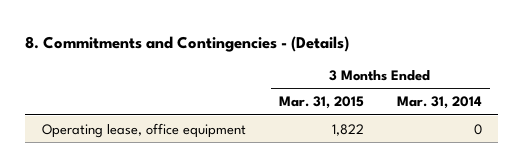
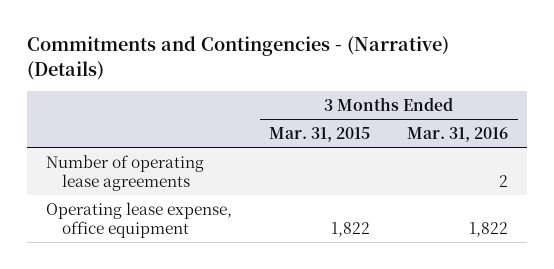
[25,35,350,52] 8. Commitments and Contingencies - (Details) -> [27,36,450,80] Commitments and Contingencies - (Narrative) (Details)
[396,96,482,110] Mar. 31, 2014 -> none
none -> [407,127,509,143] Mar. 31, 2016
none -> [45,154,204,191] Number of operating lease agreements
[41,122,246,138] Operating lease, office equipment -> [45,201,232,238] Operating lease expense, office equipment

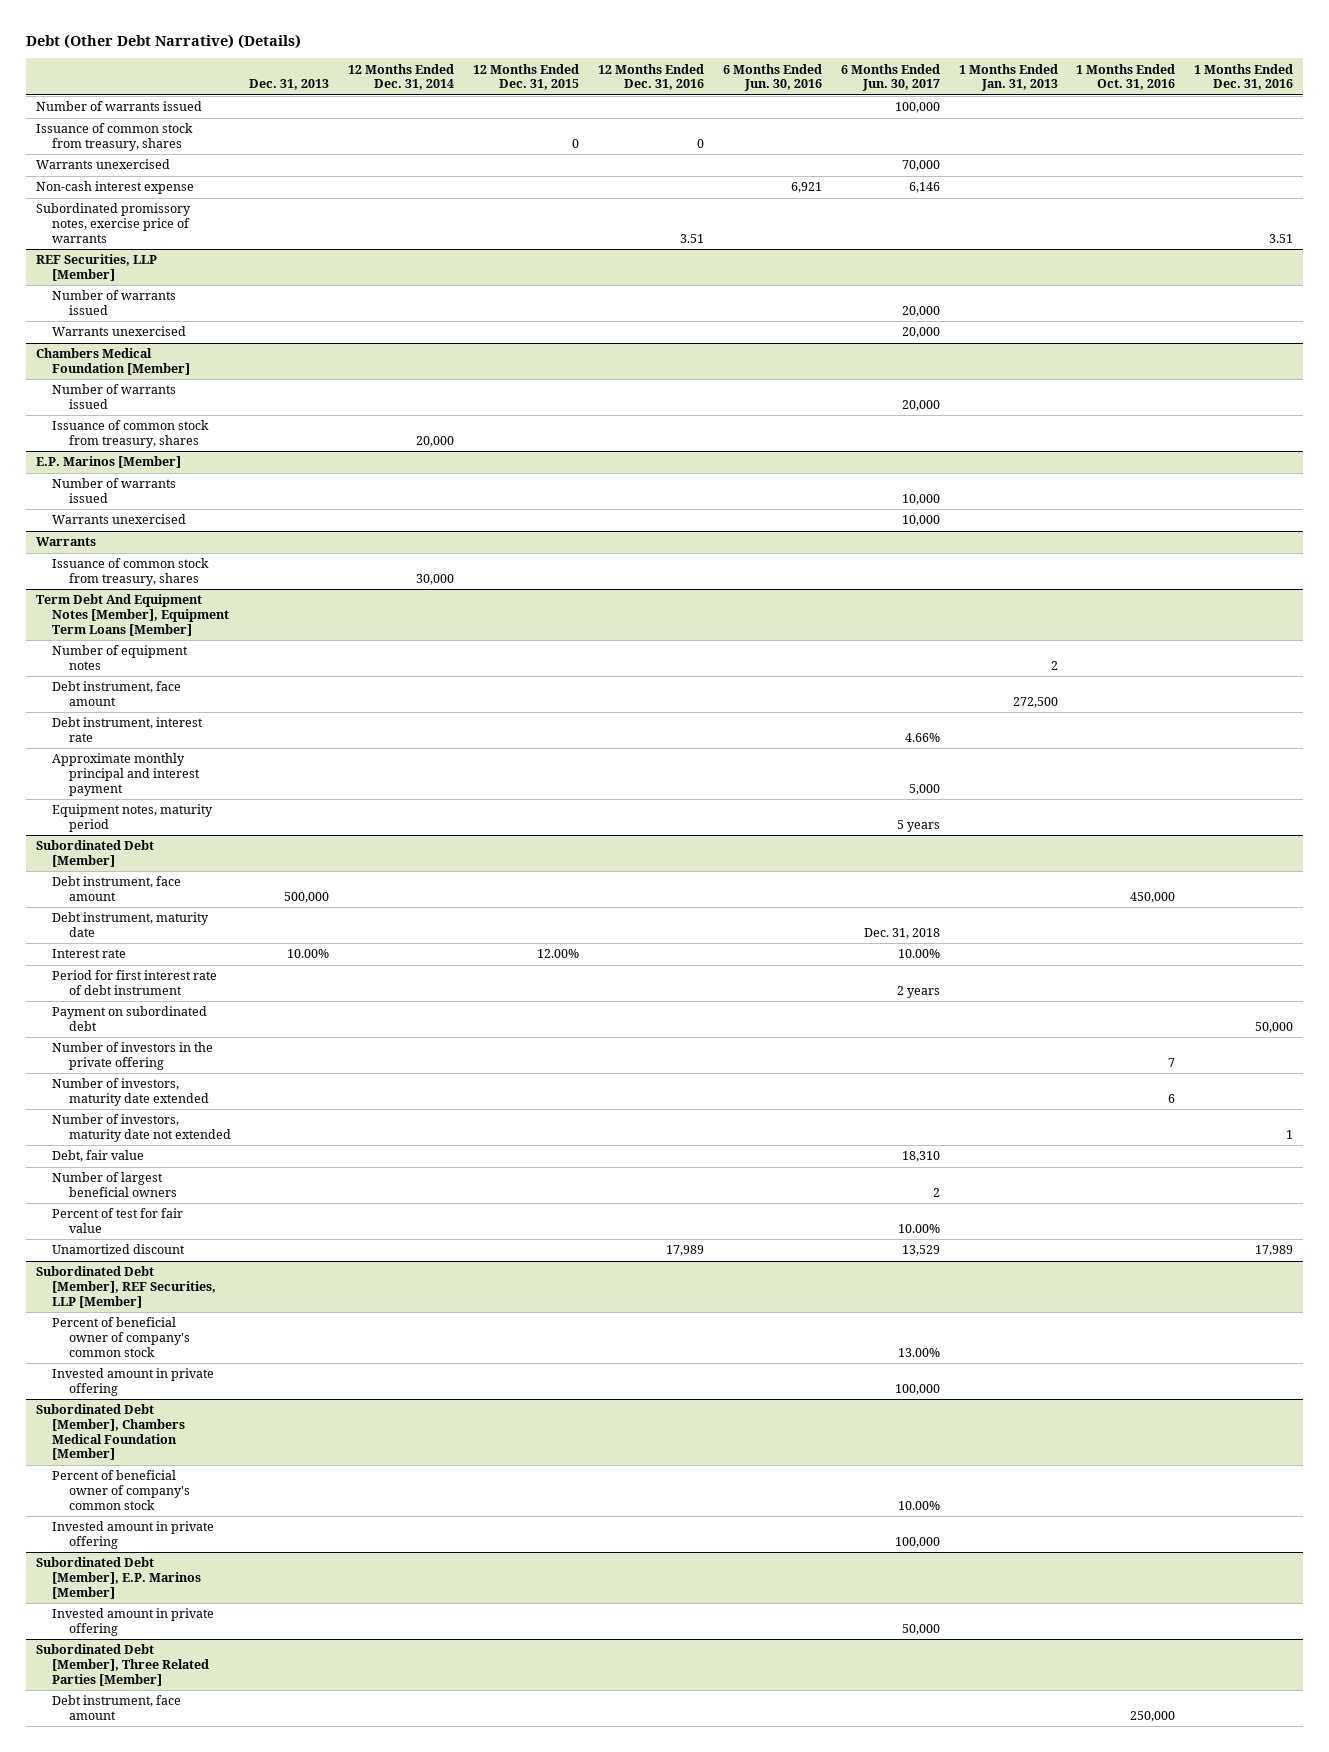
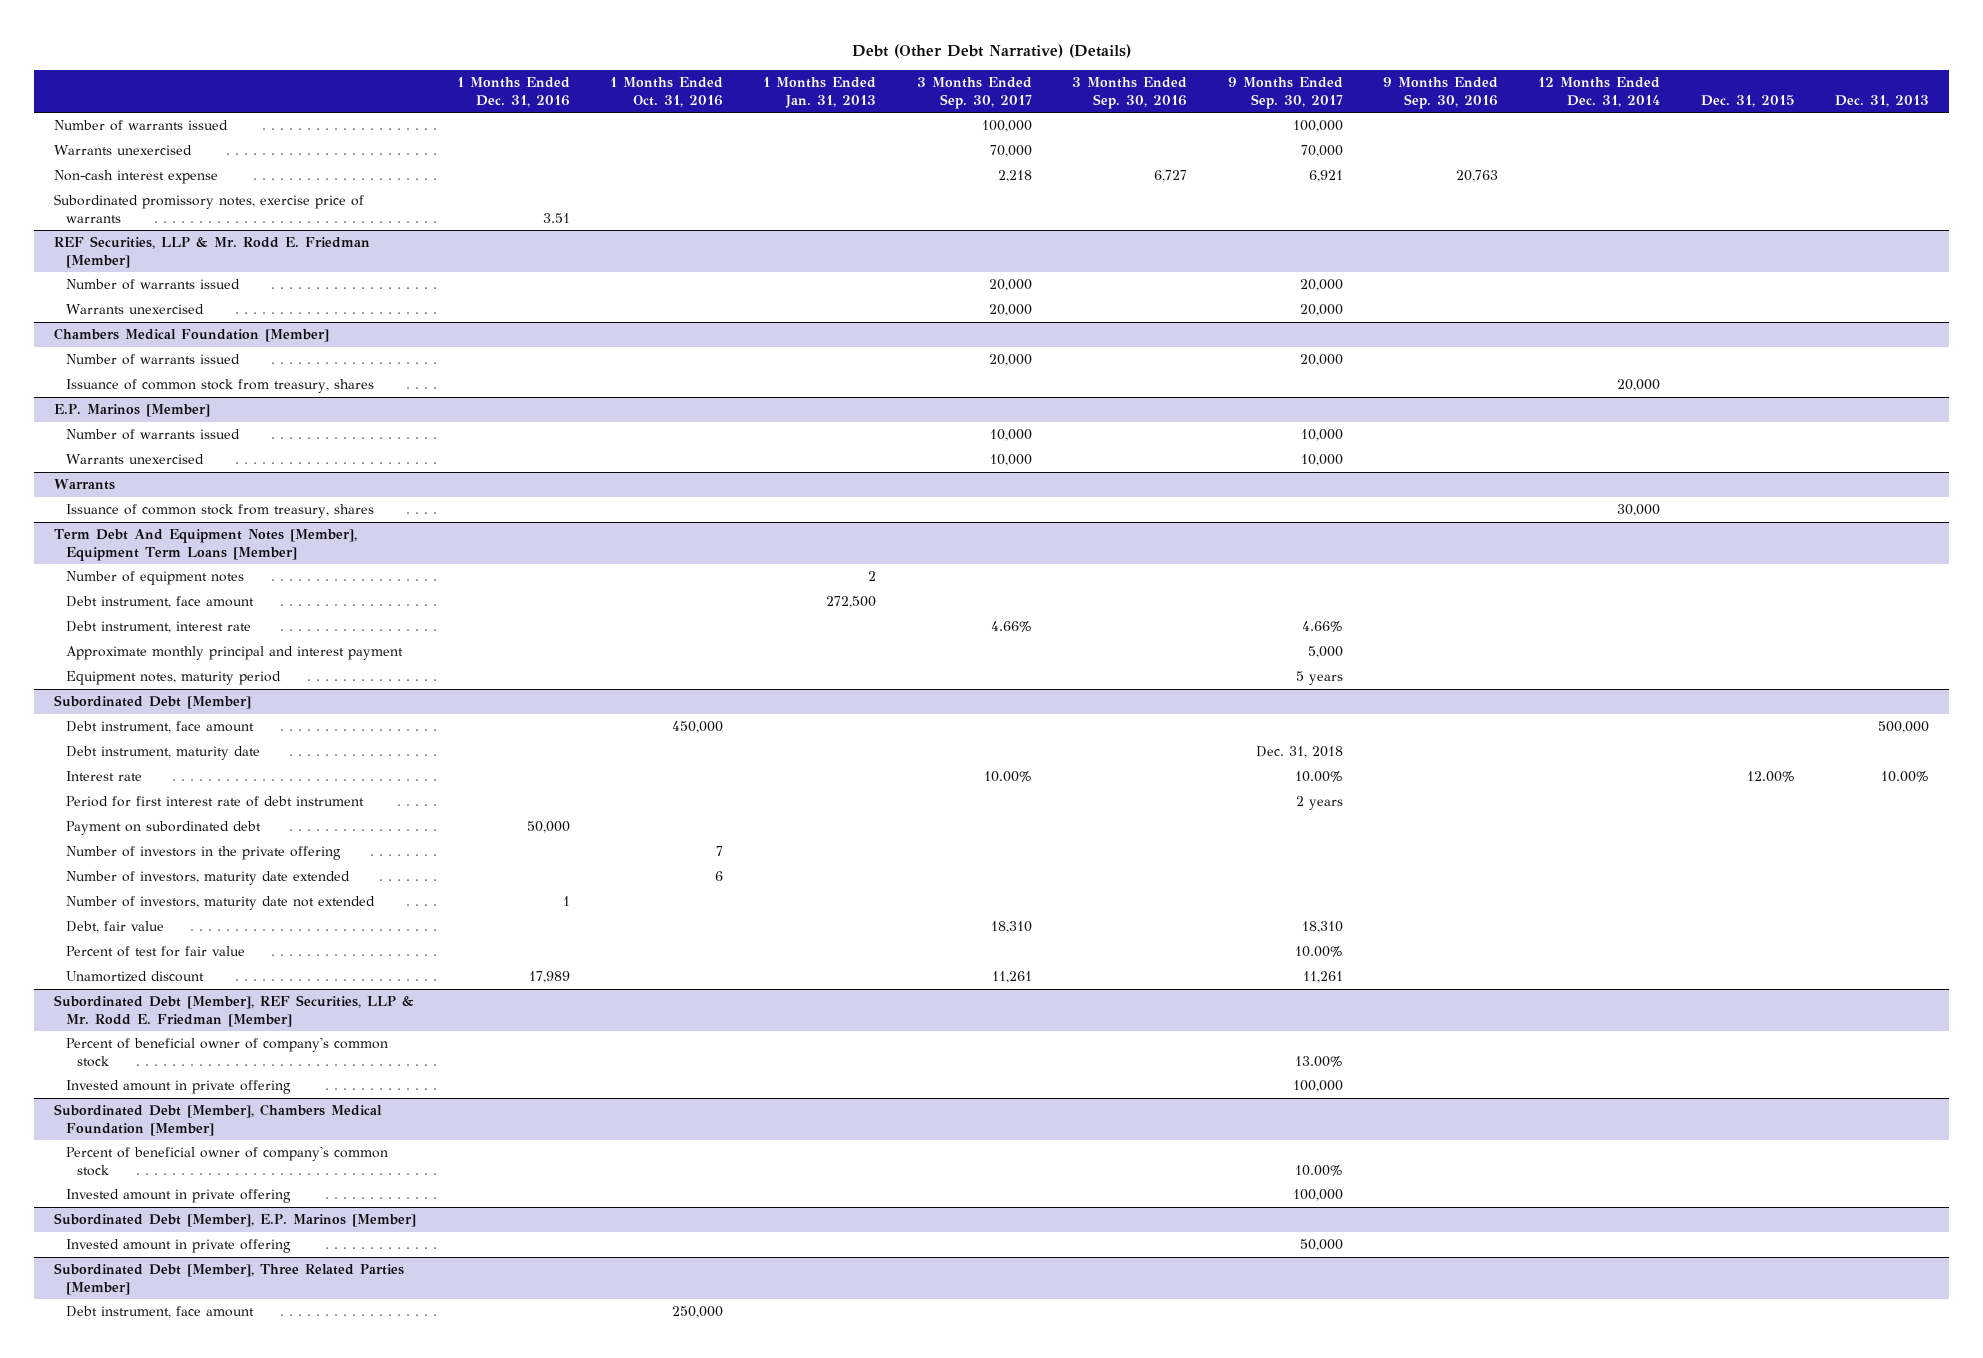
[473,63,580,91] 12 Months Ended Dec. 31, 2015 -> none
[598,63,705,91] 12 Months Ended Dec. 31, 2016 -> none
[722,63,822,92] 6 Months Ended Jun. 30, 2016 -> none
[840,63,940,92] 6 Months Ended Jun. 30, 2017 -> none
none -> [916,77,1032,109] 3 Months Ended Sep. 30, 2017
none -> [1072,77,1188,109] 3 Months Ended Sep. 30, 2016
none -> [1227,77,1343,109] 9 Months Ended Sep. 30, 2017
none -> [1382,77,1498,109] 9 Months Ended Sep. 30, 2016
none -> [1700,94,1795,107] Dec. 31, 2015
[35,123,193,152] Issuance of common stock from treasury, shares -> none
[35,254,157,282] REF Securities, LLP [Member] -> [54,236,371,268] REF Securities, LLP & Mr. Rodd E. Friedman [Member]
[52,1172,177,1198] Number of largest beneficial owners -> none
[35,1266,217,1308] Subordinated Debt [Member], REF Securities, LLP [Member] -> [54,995,415,1027] Subordinated Debt [Member], REF Securities, LLP & Mr. Rodd E. Friedman [Member]

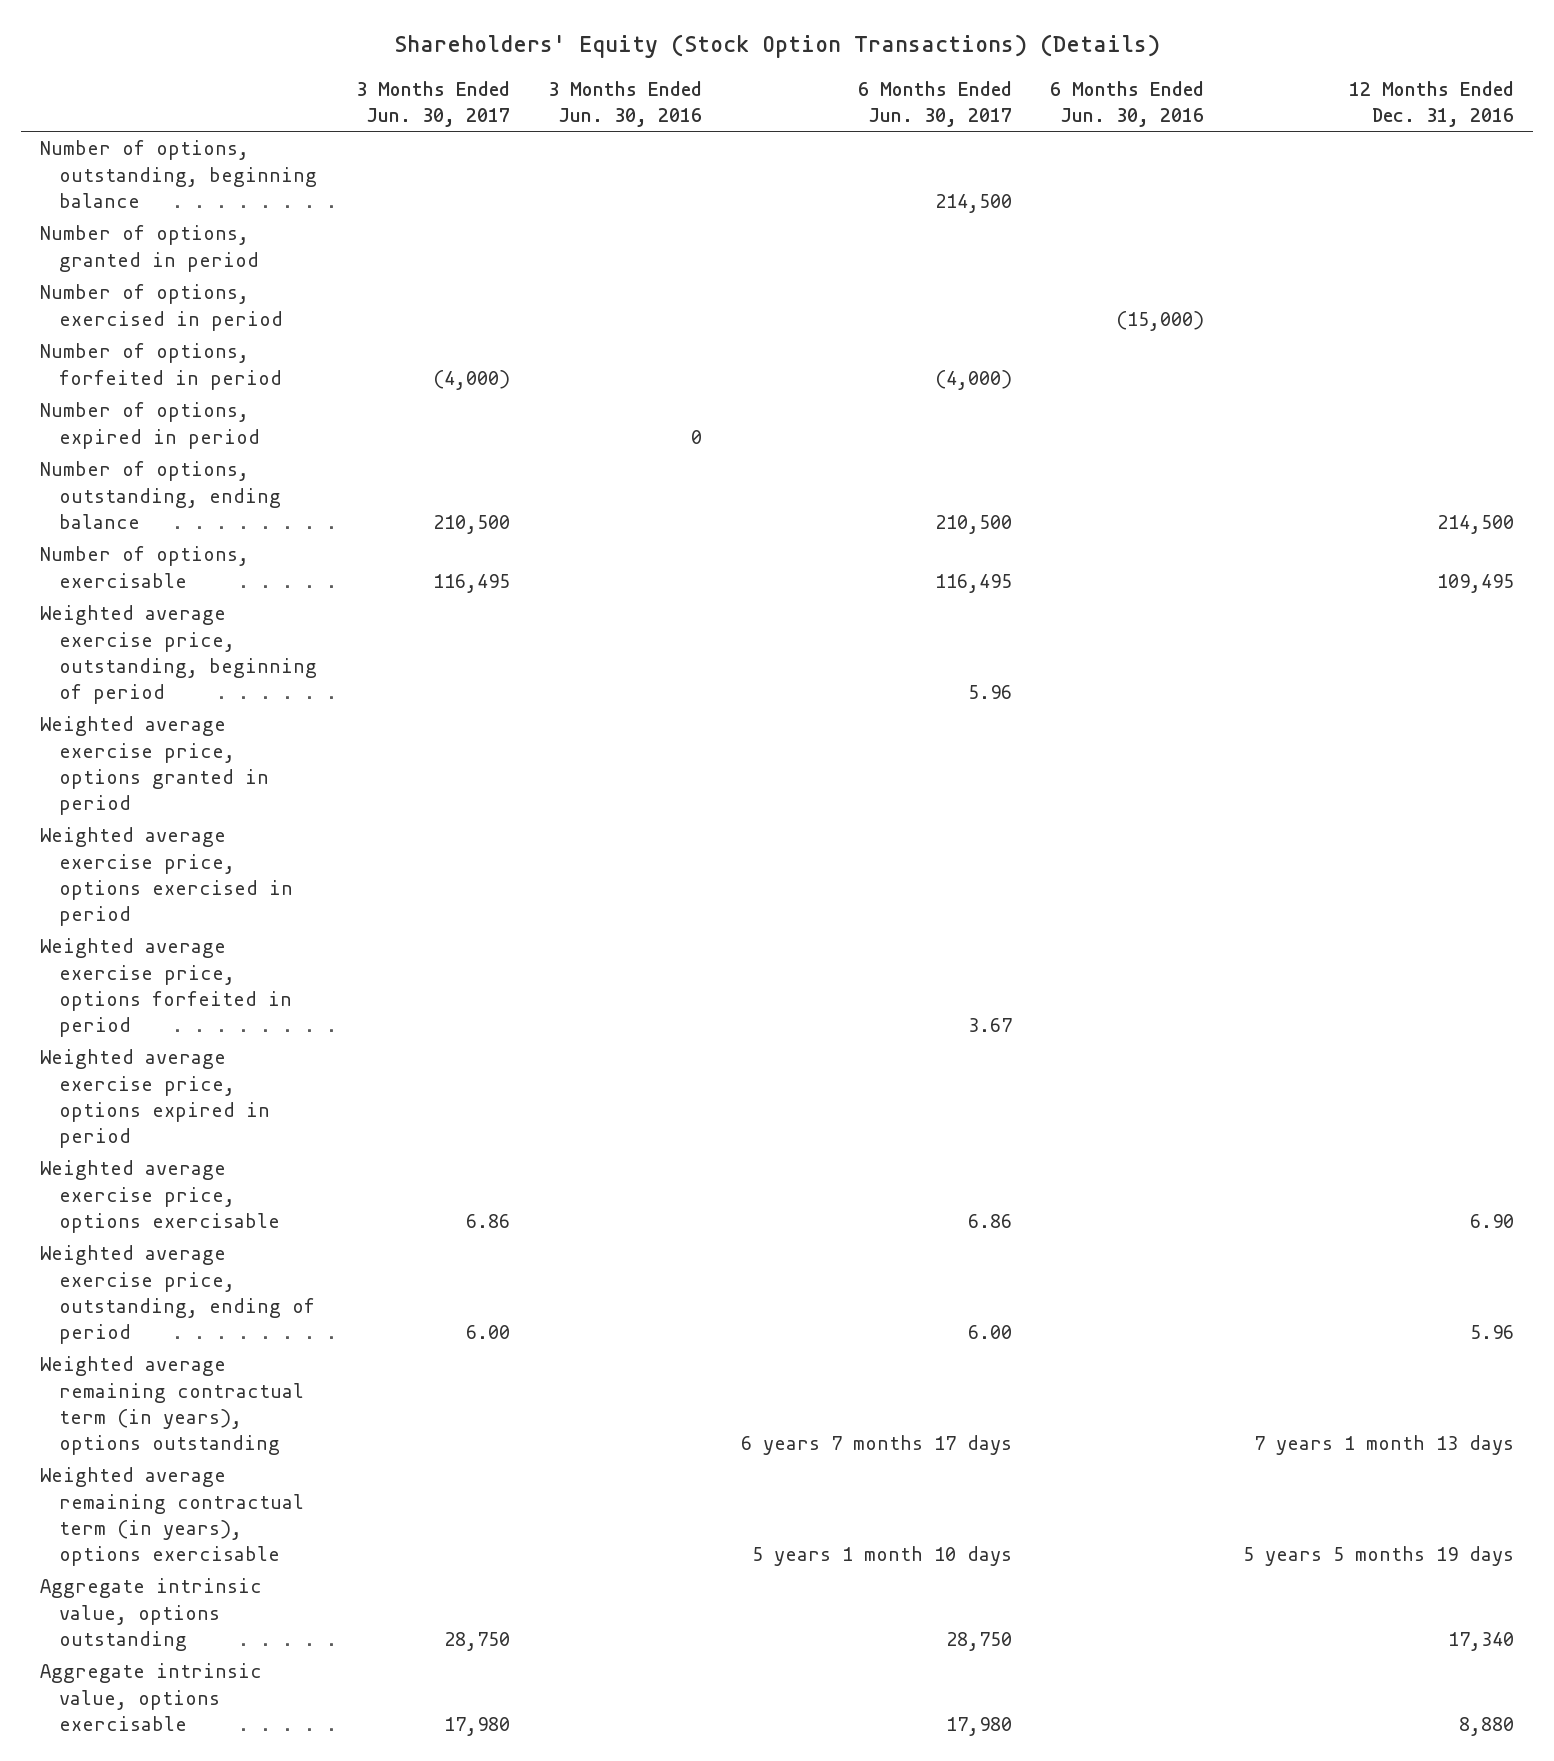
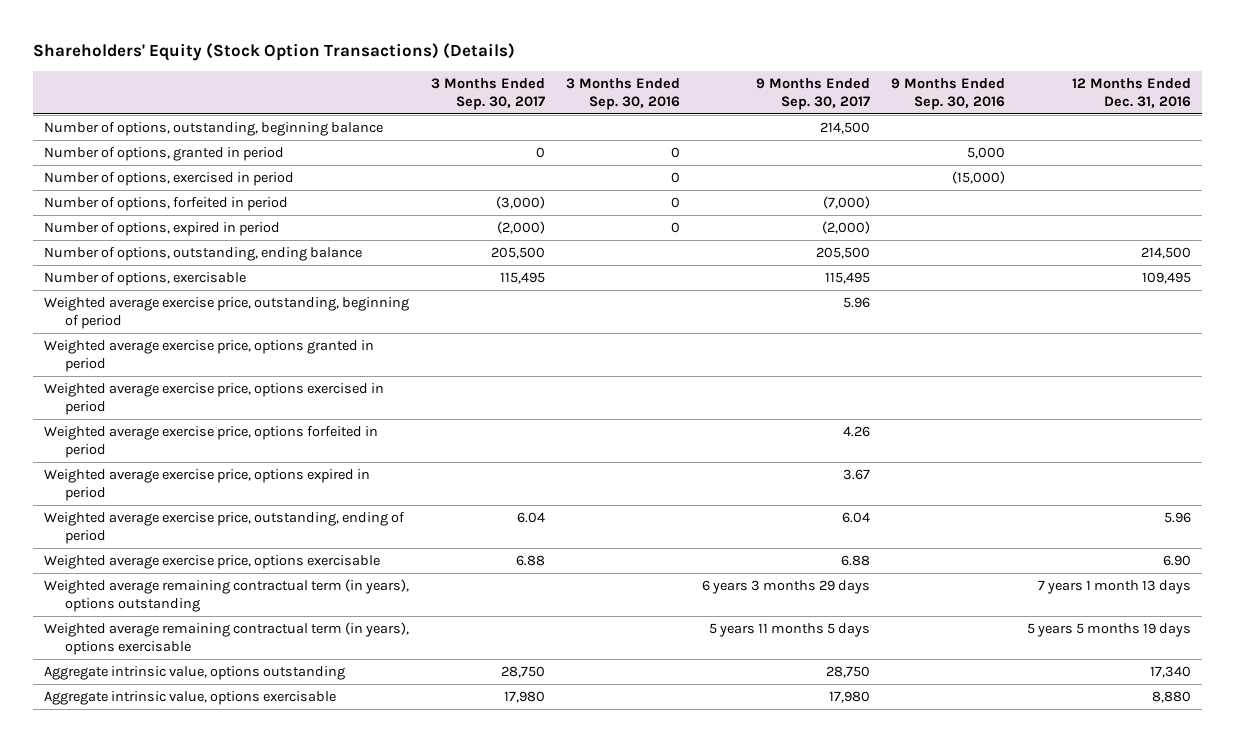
[355,80,510,127] 3 Months Ended Jun. 30, 2017 -> none
[548,80,703,127] 3 Months Ended Jun. 30, 2016 -> none
[857,80,1012,127] 6 Months Ended Jun. 30, 2017 -> none
[1050,80,1205,127] 6 Months Ended Jun. 30, 2016 -> none
none -> [430,77,545,110] 3 Months Ended Sep. 30, 2017
none -> [566,77,681,110] 3 Months Ended Sep. 30, 2016
none -> [755,77,870,110] 9 Months Ended Sep. 30, 2017
none -> [891,77,1006,110] 9 Months Ended Sep. 30, 2016
[40,1160,281,1233] Weighted average exercise price, options exercisable -> [43,555,380,570] Weighted average exercise price, options exercisable

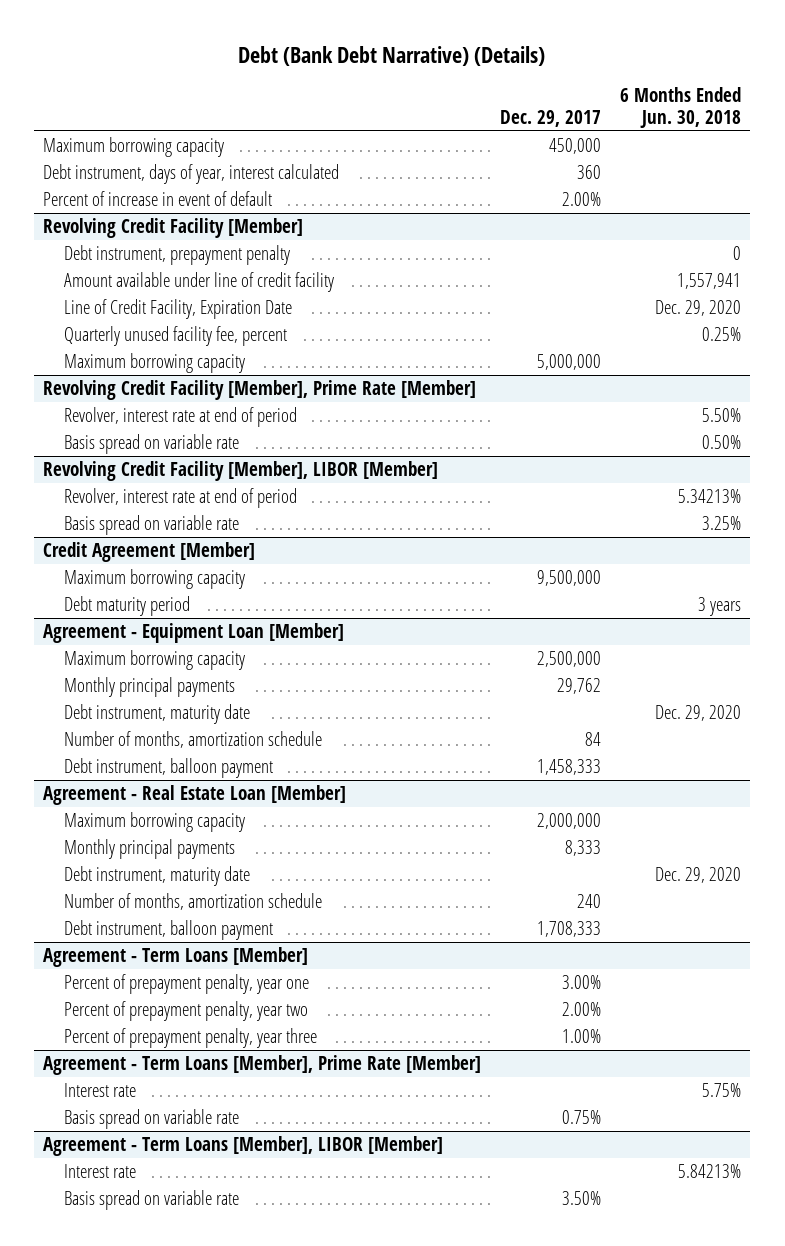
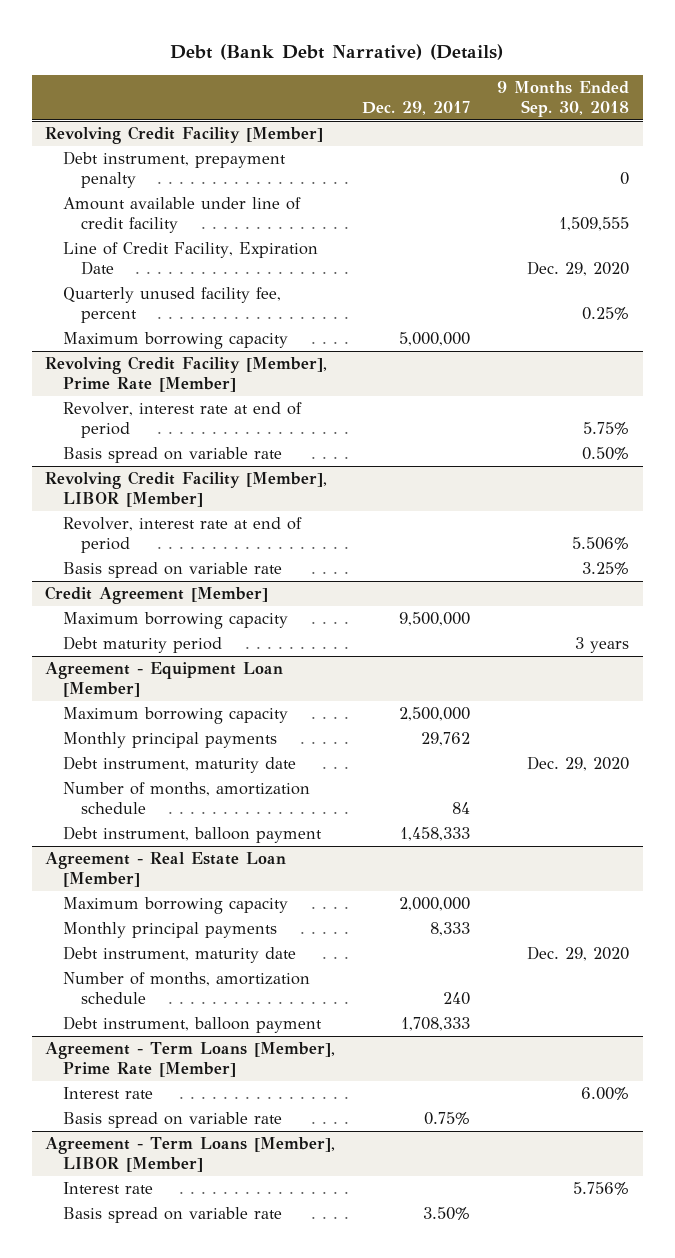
[620,86,742,128] 6 Months Ended Jun. 30, 2018 -> none
none -> [497,81,630,118] 9 Months Ended Sep. 30, 2018
[43,137,225,158] Maximum borrowing capacity -> none
[43,164,340,185] Debt instrument, days of year, interest calculated -> none
[43,191,273,207] Percent of increase in event of default -> none
[43,947,309,968] Agreement - Term Loans [Member] -> none
[63,974,309,995] Percent of prepayment penalty, year one -> none
[63,1001,308,1022] Percent of prepayment penalty, year two -> none
[63,1028,317,1049] Percent of prepayment penalty, year three -> none

